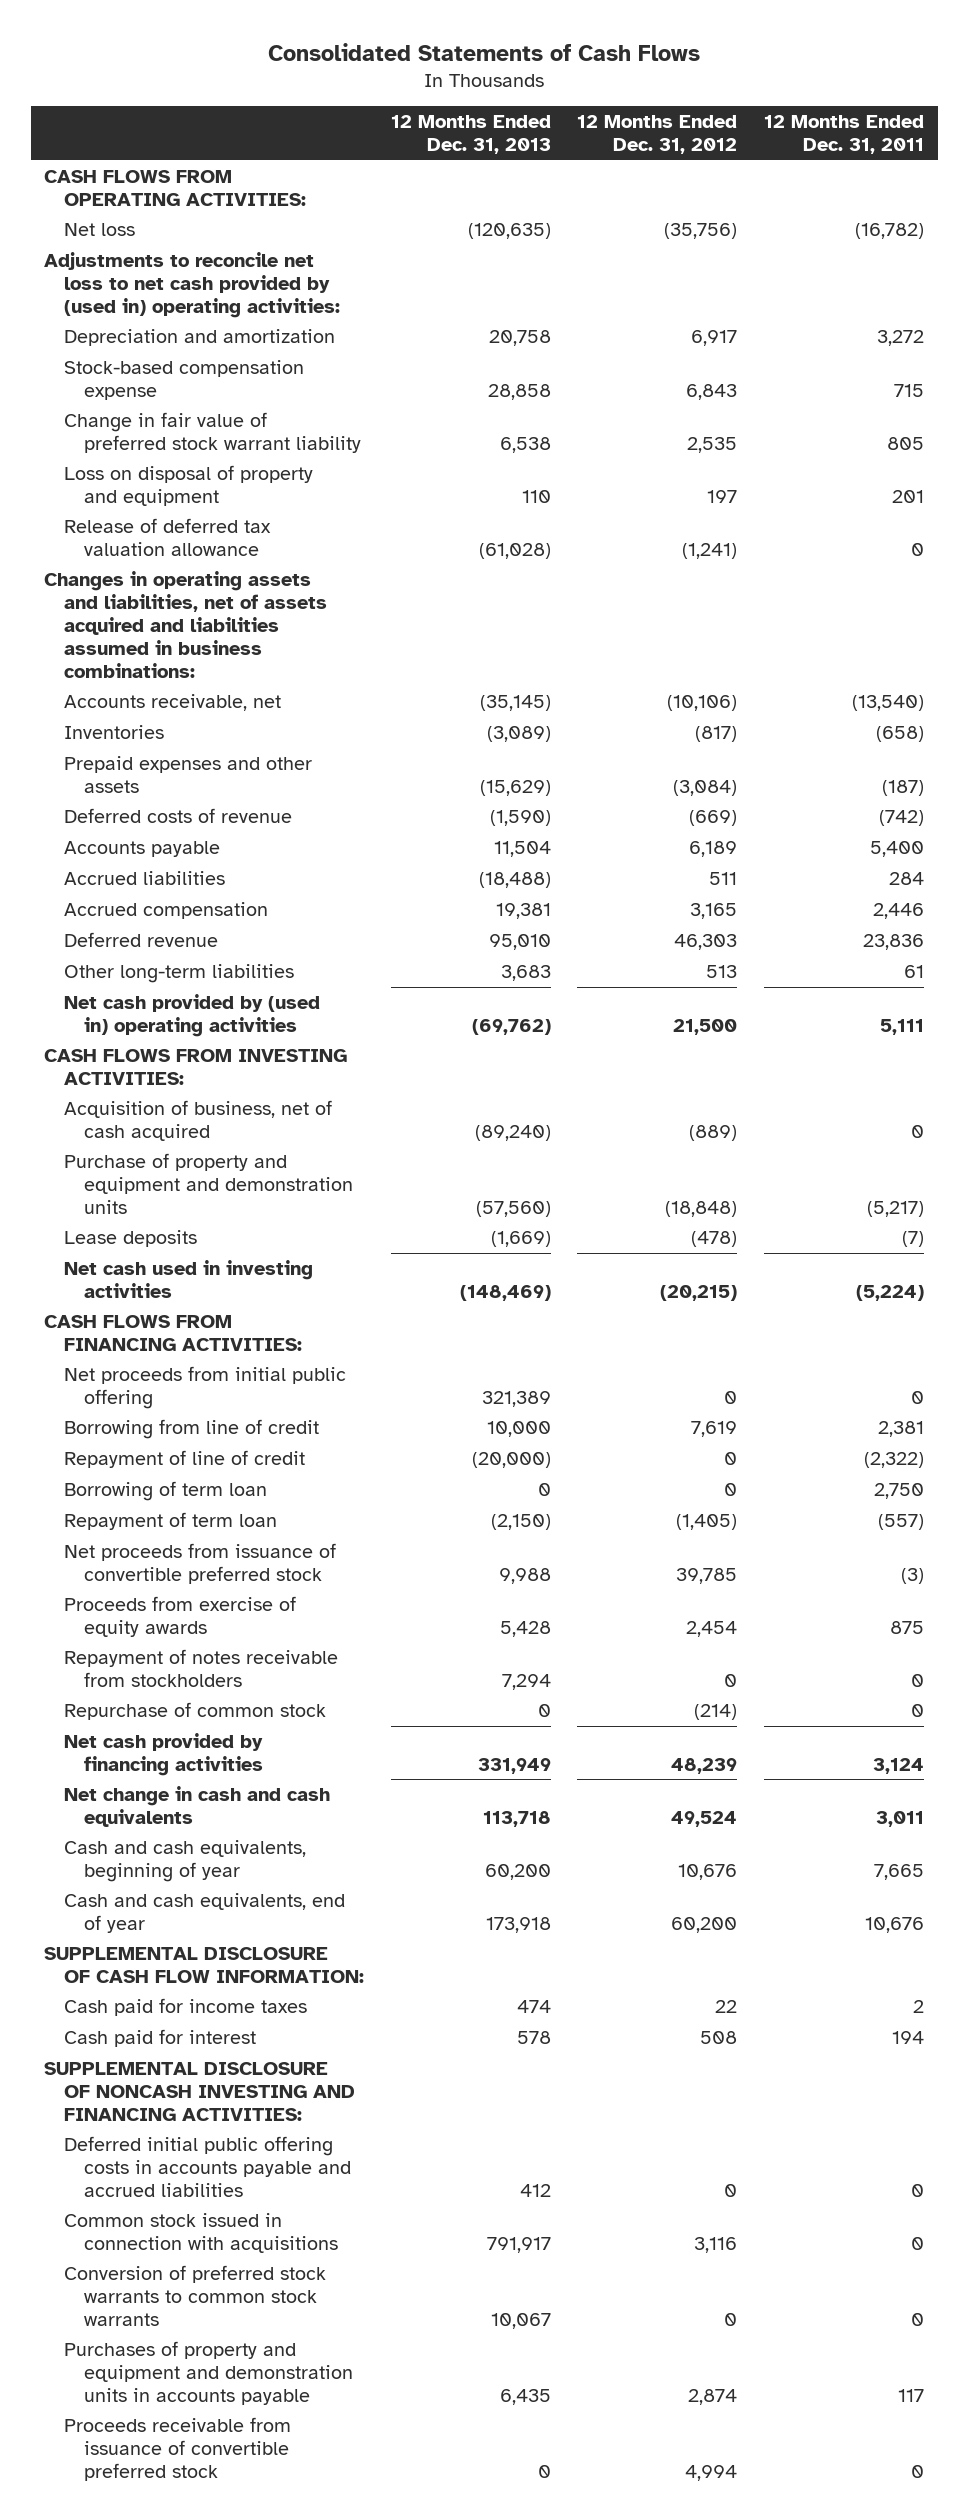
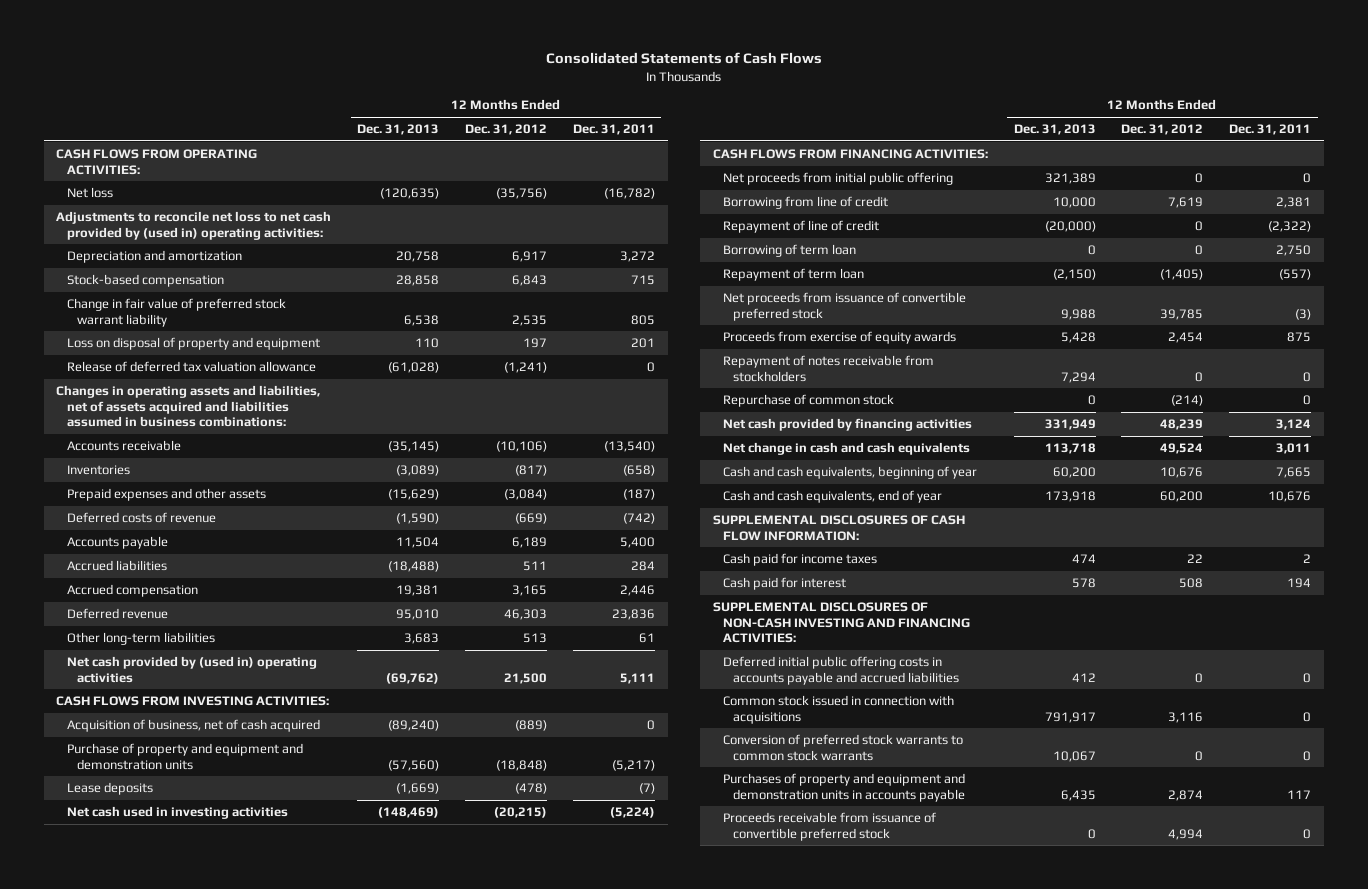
[63,359,304,400] Stock-based compensation expense -> [66,273,224,287] Stock-based compensation
[63,693,281,711] Accounts receivable, net -> [66,439,181,451] Accounts receivable
[43,1946,364,1983] SUPPLEMENTAL DISCLOSURE OF CASH FLOW INFORMATION: -> [712,514,965,541] SUPPLEMENTAL DISCLOSURES OF CASH FLOW INFORMATION:
[43,2061,355,2121] SUPPLEMENTAL DISCLOSURE OF NONCASH INVESTING AND FINANCING ACTIVITIES: -> [712,601,970,644] SUPPLEMENTAL DISCLOSURES OF NON-CASH INVESTING AND FINANCING ACTIVITIES:

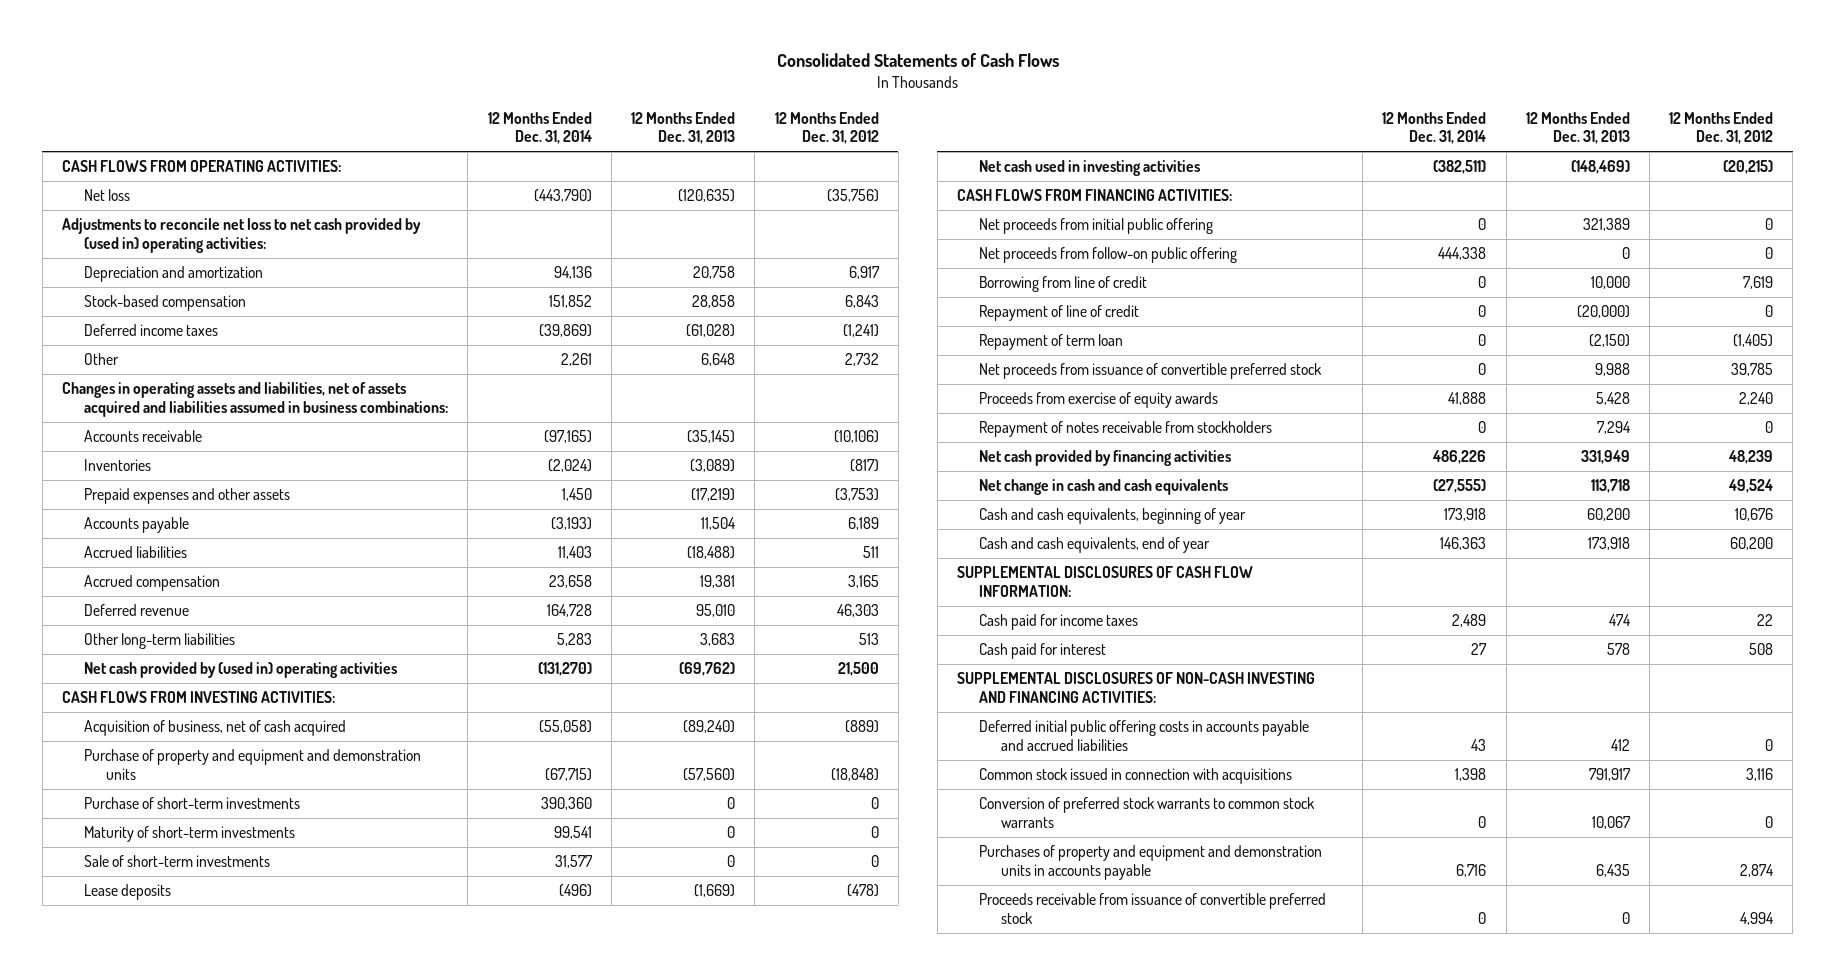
[572,124,655,136] Dec. 31, 2011 -> none
none -> [487,111,592,145] 12 Months Ended Dec. 31, 2014
[66,297,286,327] Change in fair value of preferred stock warrant liability -> none
[66,336,320,350] Loss on disposal of property and equipment -> none
[66,360,316,372] Release of deferred tax valuation allowance -> [84,324,219,337] Deferred income taxes
none -> [84,353,120,366] Other
[66,511,216,523] Deferred costs of revenue -> none
[388,488,440,500] (15,629) -> [691,488,736,502] (17,219)
[504,488,548,500] (3,084) -> [834,488,879,502] (3,753)
none -> [84,797,301,810] Purchase of short-term investments
none -> [84,826,296,843] Maturity of short-term investments
none -> [84,855,271,868] Sale of short-term investments
none -> [978,247,1237,264] Net proceeds from follow-on public offering
[722,243,856,257] Borrowing of term loan -> none
[1168,331,1204,343] 2,454 -> [1739,392,1774,406] 2,240
[722,393,894,407] Repurchase of common stock -> none

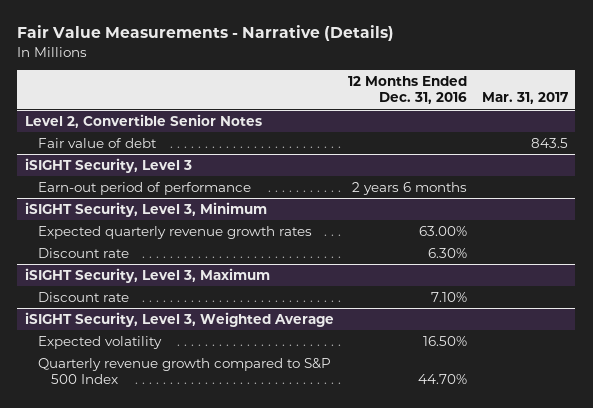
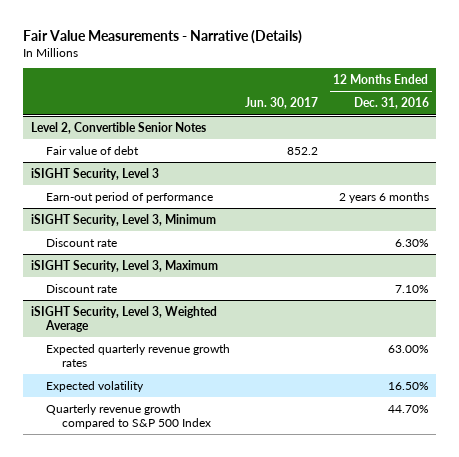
[482,92,569,105] Mar. 31, 2017 -> none
none -> [245,97,319,110] Jun. 30, 2017
[37,225,312,239] Expected quarterly revenue growth rates -> none
none -> [46,343,231,367] Expected quarterly revenue growth rates

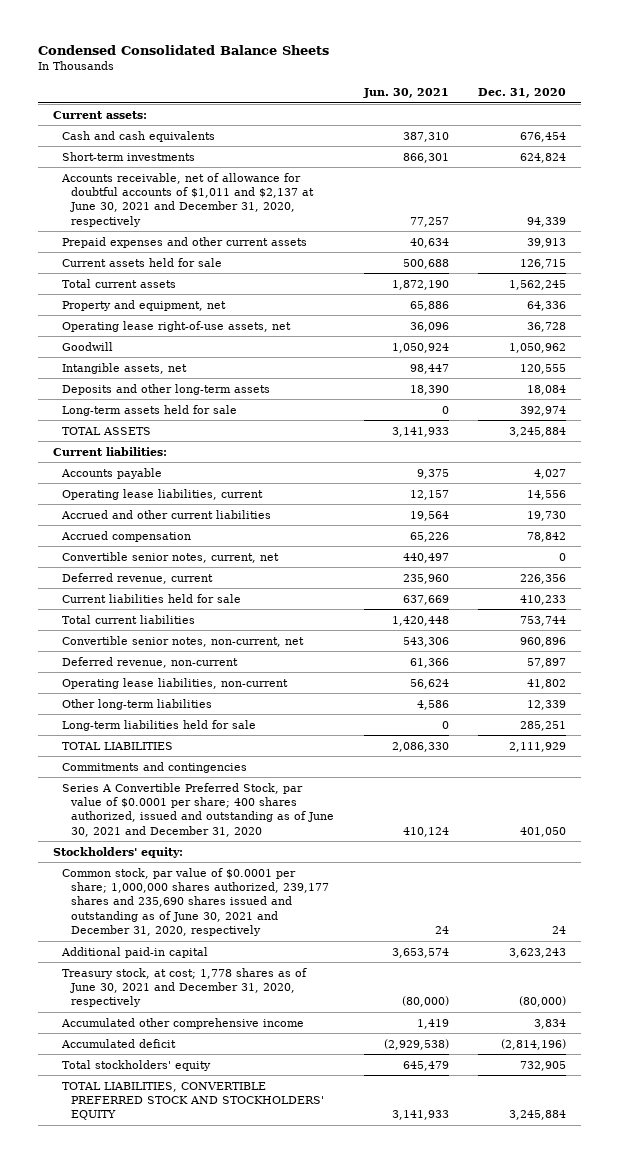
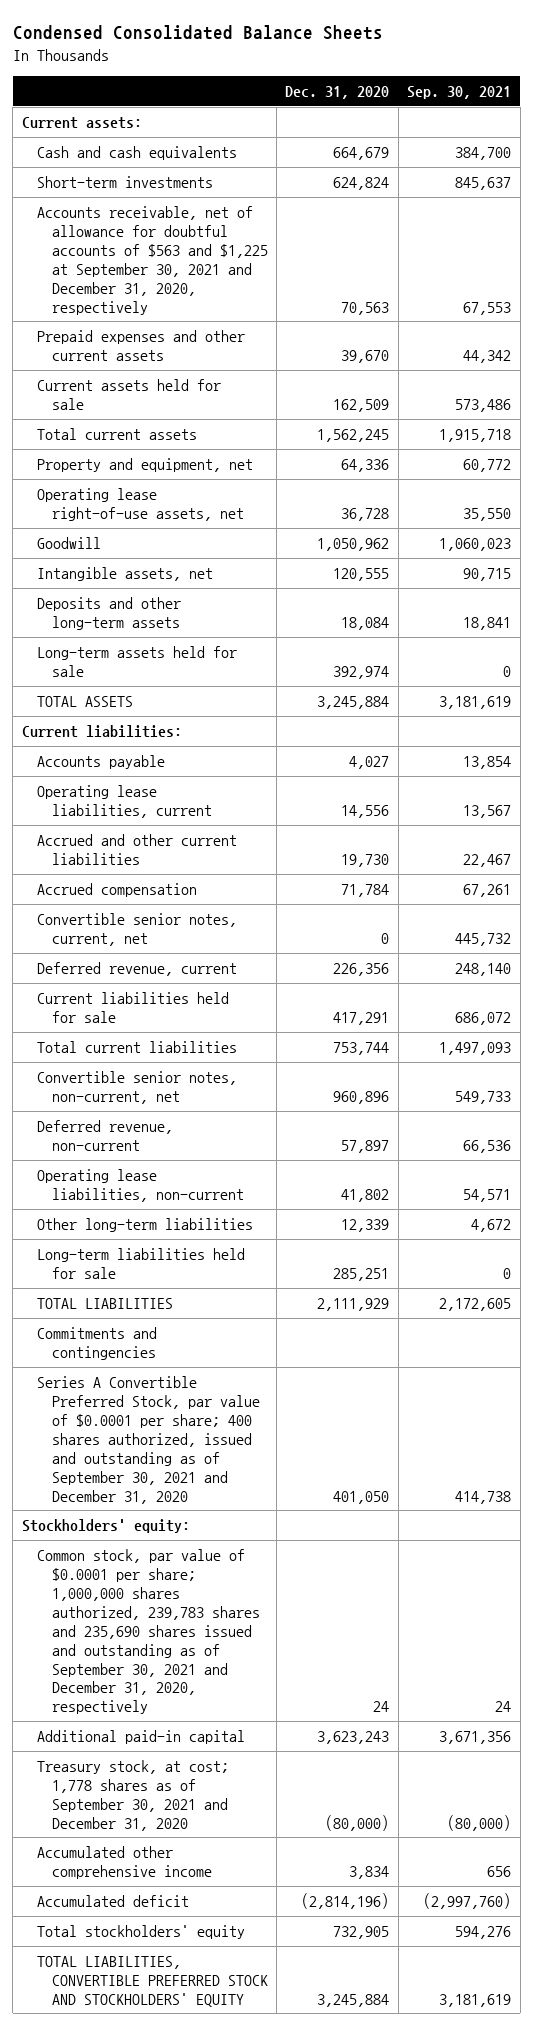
[362,88,449,99] Jun. 30, 2021 -> none
none -> [407,85,512,99] Sep. 30, 2021
[520,131,567,142] 676,454 -> [333,146,390,160] 664,679
[61,172,315,227] Accounts receivable, net of allowance for doubtful accounts of $1,011 and $2,137 at June 30, 2021 and December 31, 2020, respectively -> [36,205,268,315] Accounts receivable, net of allowance for doubtful accounts of $563 and $1,225 at September 30, 2021 and December 31, 2020, respectively
[527,216,567,227] 94,339 -> [341,301,390,315] 70,563
[527,237,567,248] 39,913 -> [341,349,390,363] 39,670
[520,258,567,269] 126,715 -> [333,398,390,412] 162,509
[527,531,567,542] 78,842 -> [341,883,390,897] 71,784
[520,594,567,605] 410,233 -> [333,1011,390,1025] 417,291
[62,782,335,837] Series A Convertible Preferred Stock, par value of $0.0001 per share; 400 shares authorized, issued and outstanding as of June 30, 2021 and December 31, 2020 -> [36,1375,260,1504] Series A Convertible Preferred Stock, par value of $0.0001 per share; 400 shares authorized, issued and outstanding as of September 30, 2021 and December 31, 2020
[62,867,330,937] Common stock, par value of $0.0001 per share; 1,000,000 shares authorized, 239,177 shares and 235,690 shares issued and outstanding as of June 30, 2021 and December 31, 2020, respectively -> [36,1548,260,1715] Common stock, par value of $0.0001 per share; 1,000,000 shares authorized, 239,783 shares and 235,690 shares issued and outstanding as of September 30, 2021 and December 31, 2020, respectively
[62,967,308,1008] Treasury stock, at cost; 1,778 shares as of June 30, 2021 and December 31, 2020, respectively -> [36,1759,229,1831] Treasury stock, at cost; 1,778 shares as of September 30, 2021 and December 31, 2020

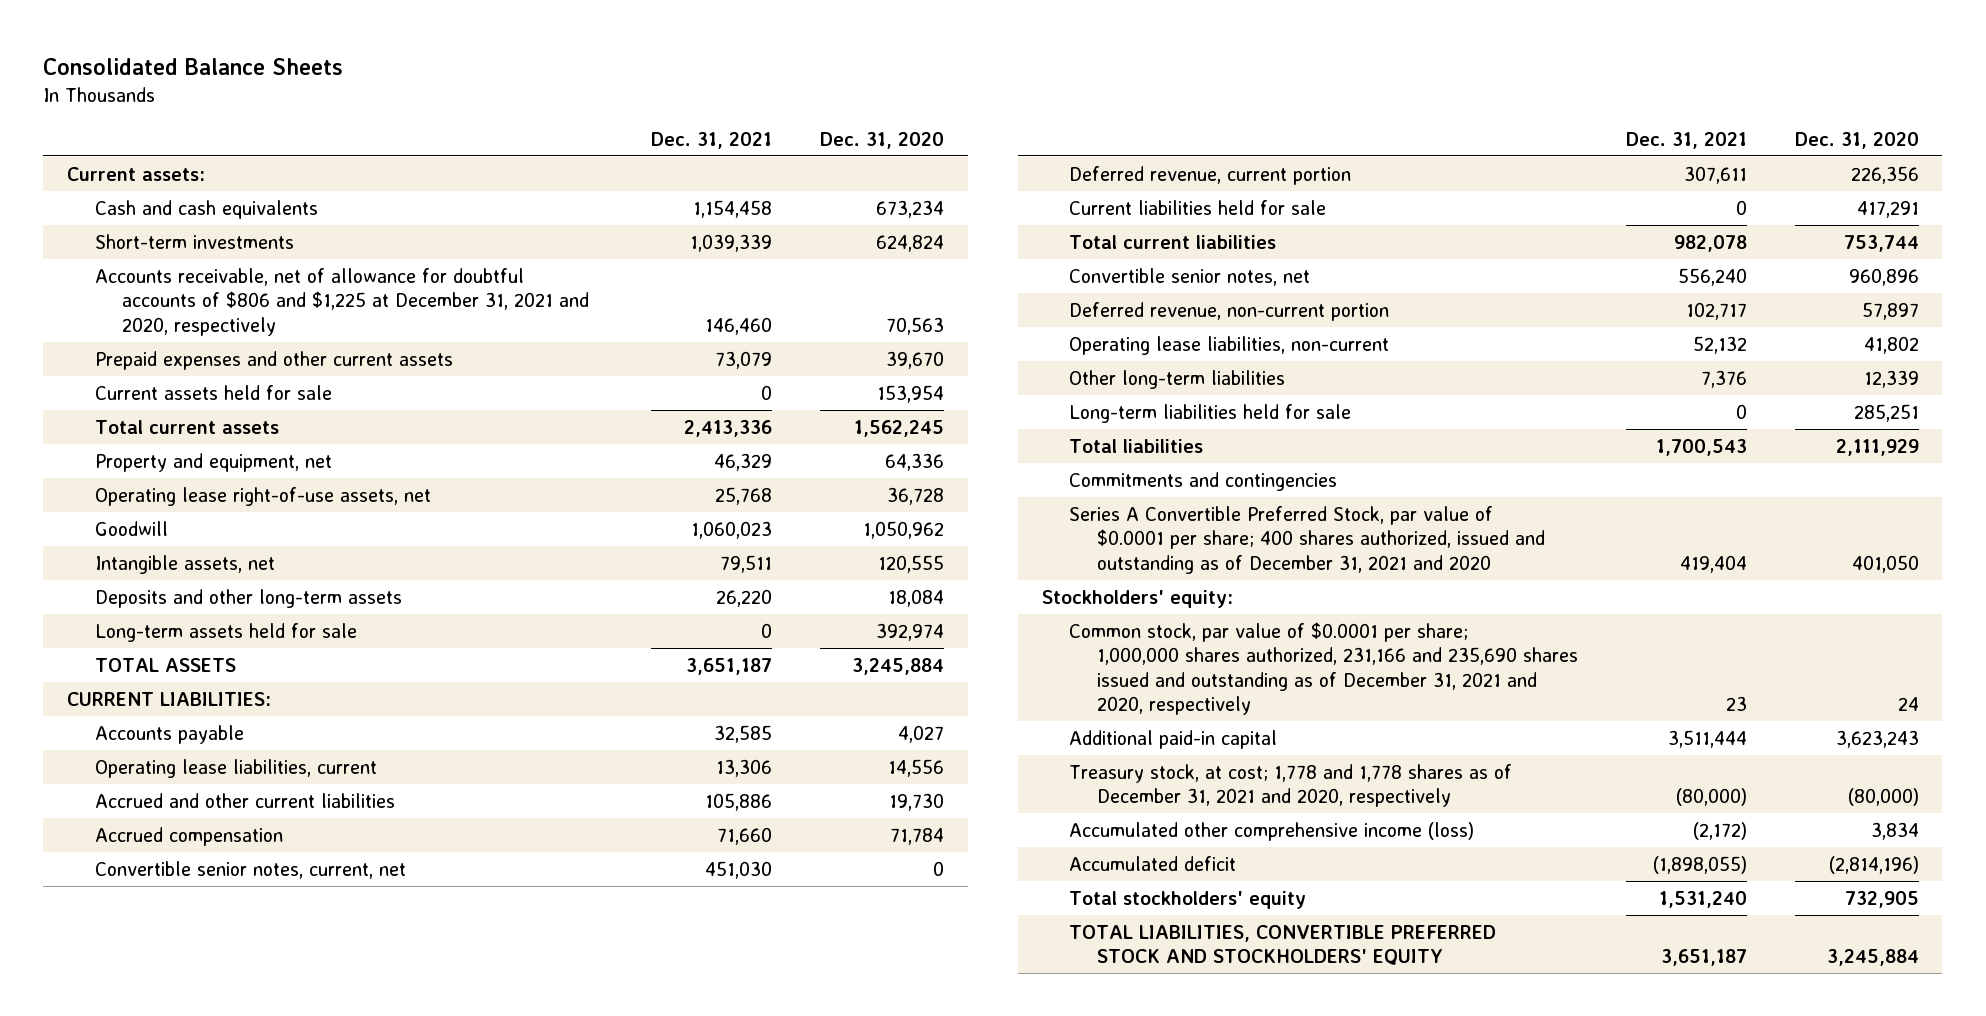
[12,25,383,41] Condensed Consolidated Balance Sheets -> [43,57,344,75] Consolidated Balance Sheets
[407,85,512,99] Sep. 30, 2021 -> none
none -> [651,131,773,149] Dec. 31, 2021
[333,146,390,160] 664,679 -> [875,199,944,218] 673,234
[36,205,268,315] Accounts receivable, net of allowance for doubtful accounts of $563 and $1,225 at September 30, 2021 and December 31, 2020, respectively -> [94,267,590,336] Accounts receivable, net of allowance for doubtful accounts of $806 and $1,225 at December 31, 2021 and 2020, respectively
[333,398,390,412] 162,509 -> [876,384,944,403] 153,954
[21,724,182,738] Current liabilities: -> [67,691,272,706] CURRENT LIABILITIES:
[36,961,237,976] Deferred revenue, current -> [1069,165,1352,185] Deferred revenue, current portion
[36,1070,237,1104] Convertible senior notes, non-current, net -> [1069,267,1311,286] Convertible senior notes, net
[36,1119,173,1151] Deferred revenue, non-current -> [1069,301,1390,321] Deferred revenue, non-current portion
[36,1297,173,1309] TOTAL LIABILITIES -> [1069,438,1204,453] Total liabilities
[36,1375,260,1504] Series A Convertible Preferred Stock, par value of $0.0001 per share; 400 shares authorized, issued and outstanding as of September 30, 2021 and December 31, 2020 -> [1069,505,1545,574] Series A Convertible Preferred Stock, par value of $0.0001 per share; 400 shares authorized, issued and outstanding as of December 31, 2021 and 2020
[36,1548,260,1715] Common stock, par value of $0.0001 per share; 1,000,000 shares authorized, 239,783 shares and 235,690 shares issued and outstanding as of September 30, 2021 and December 31, 2020, respectively -> [1069,621,1578,716] Common stock, par value of $0.0001 per share; 1,000,000 shares authorized, 231,166 and 235,690 shares issued and outstanding as of December 31, 2021 and 2020, respectively
[36,1759,229,1831] Treasury stock, at cost; 1,778 shares as of September 30, 2021 and December 31, 2020 -> [1069,763,1513,808] Treasury stock, at cost; 1,778 and 1,778 shares as of December 31, 2021 and 2020, respectively
[36,1845,212,1879] Accumulated other comprehensive income -> [1069,821,1475,841] Accumulated other comprehensive income (loss)

